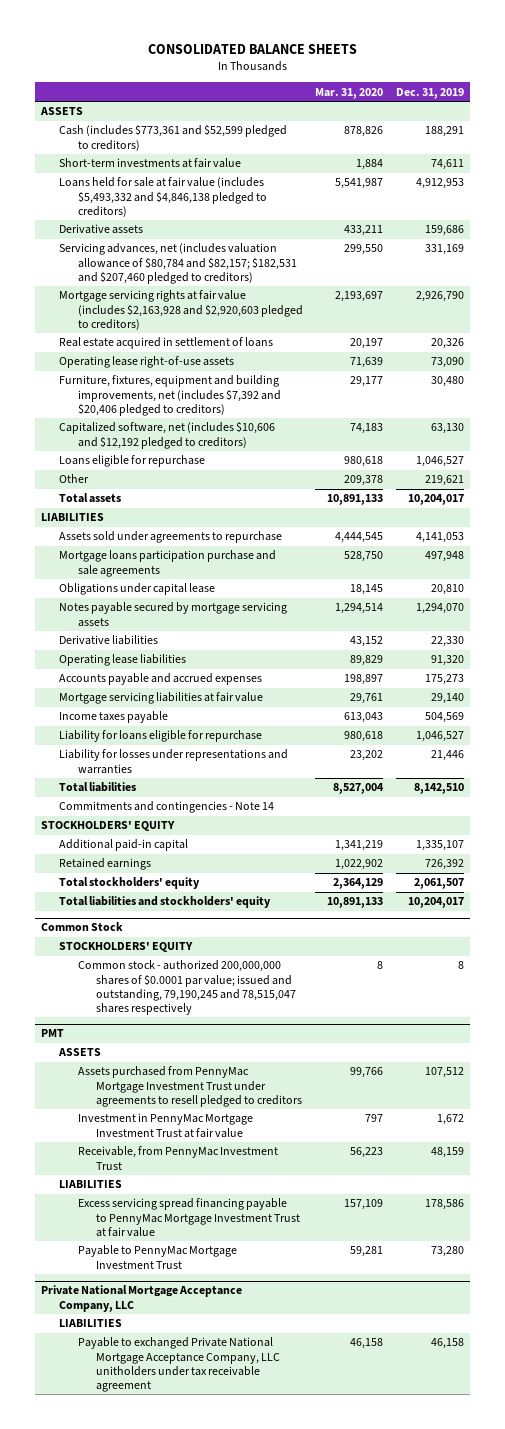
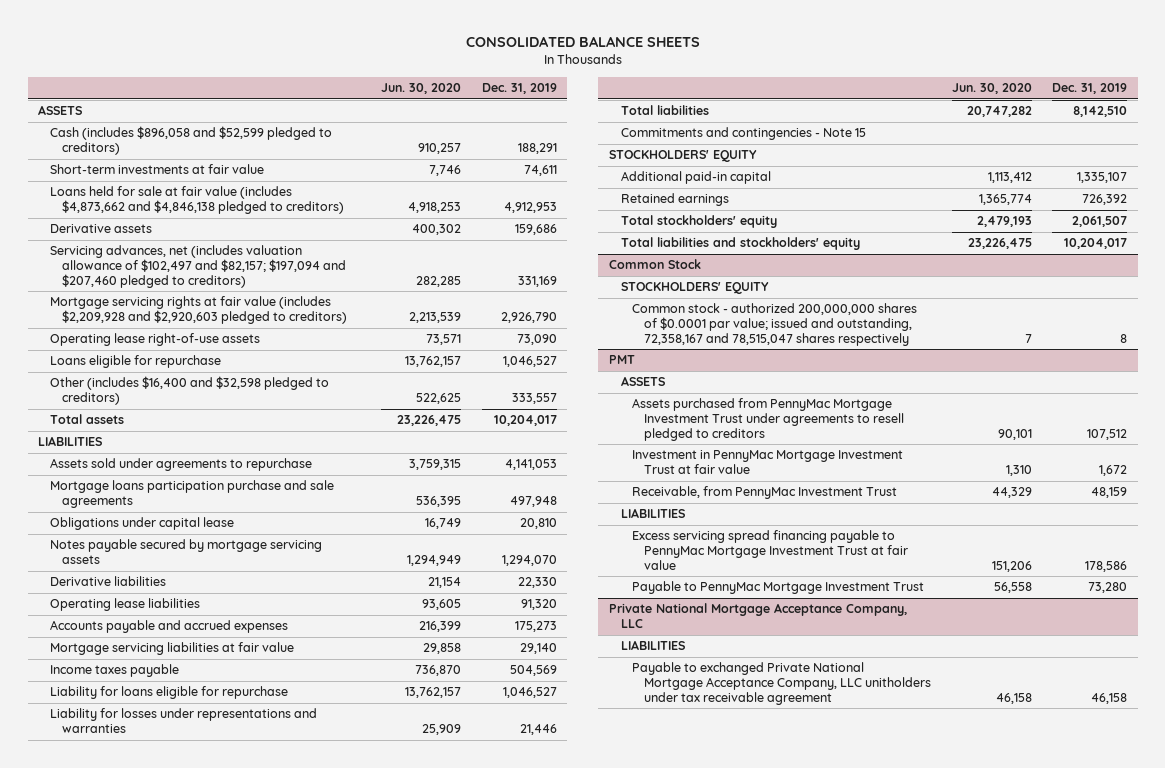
[315,87,384,99] Mar. 31, 2020 -> none
none -> [381,83,462,95] Jun. 30, 2020
[59,125,288,151] Cash (includes $773,361 and $52,599 pledged to creditors) -> [49,126,332,156] Cash (includes $896,058 and $52,599 pledged to creditors)
[59,177,267,217] Loans held for sale at fair value (includes $5,493,332 and $4,846,138 pledged to creditors) -> [49,186,344,215] Loans held for sale at fair value (includes $4,873,662 and $4,846,138 pledged to creditors)
[59,337,274,350] Real estate acquired in settlement of loans -> none
[59,243,297,284] Servicing advances, net (includes valuation allowance of $80,784 and $82,157; $182,531 and $207,460 pledged to creditors) -> [49,245,346,289] Servicing advances, net (includes valuation allowance of $102,497 and $82,157; $197,094 and $207,460 pledged to creditors)
[59,290,303,330] Mortgage servicing rights at fair value (includes $2,163,928 and $2,920,603 pledged to creditors) -> [49,296,347,325] Mortgage servicing rights at fair value (includes $2,209,928 and $2,920,603 pledged to creditors)
[59,375,281,416] Furniture, fixtures, equipment and building improvements, net (includes $7,392 and $20,406 pledged to creditors) -> none
[59,422,276,449] Capitalized software, net (includes $10,606 and $12,192 pledged to creditors) -> none
[59,474,90,484] Other -> none
none -> [49,376,329,406] Other (includes $16,400 and $32,598 pledged to creditors)
[59,801,275,814] Commitments and contingencies - Note 14 -> [620,127,866,141] Commitments and contingencies - Note 15
[77,960,296,1015] Common stock - authorized 200,000,000 shares of $0.0001 par value; issued and outstanding, 79,190,245 and 78,515,047 shares respectively -> [632,303,918,347] Common stock - authorized 200,000,000 shares of $0.0001 par value; issued and outstanding, 72,358,167 and 78,515,047 shares respectively

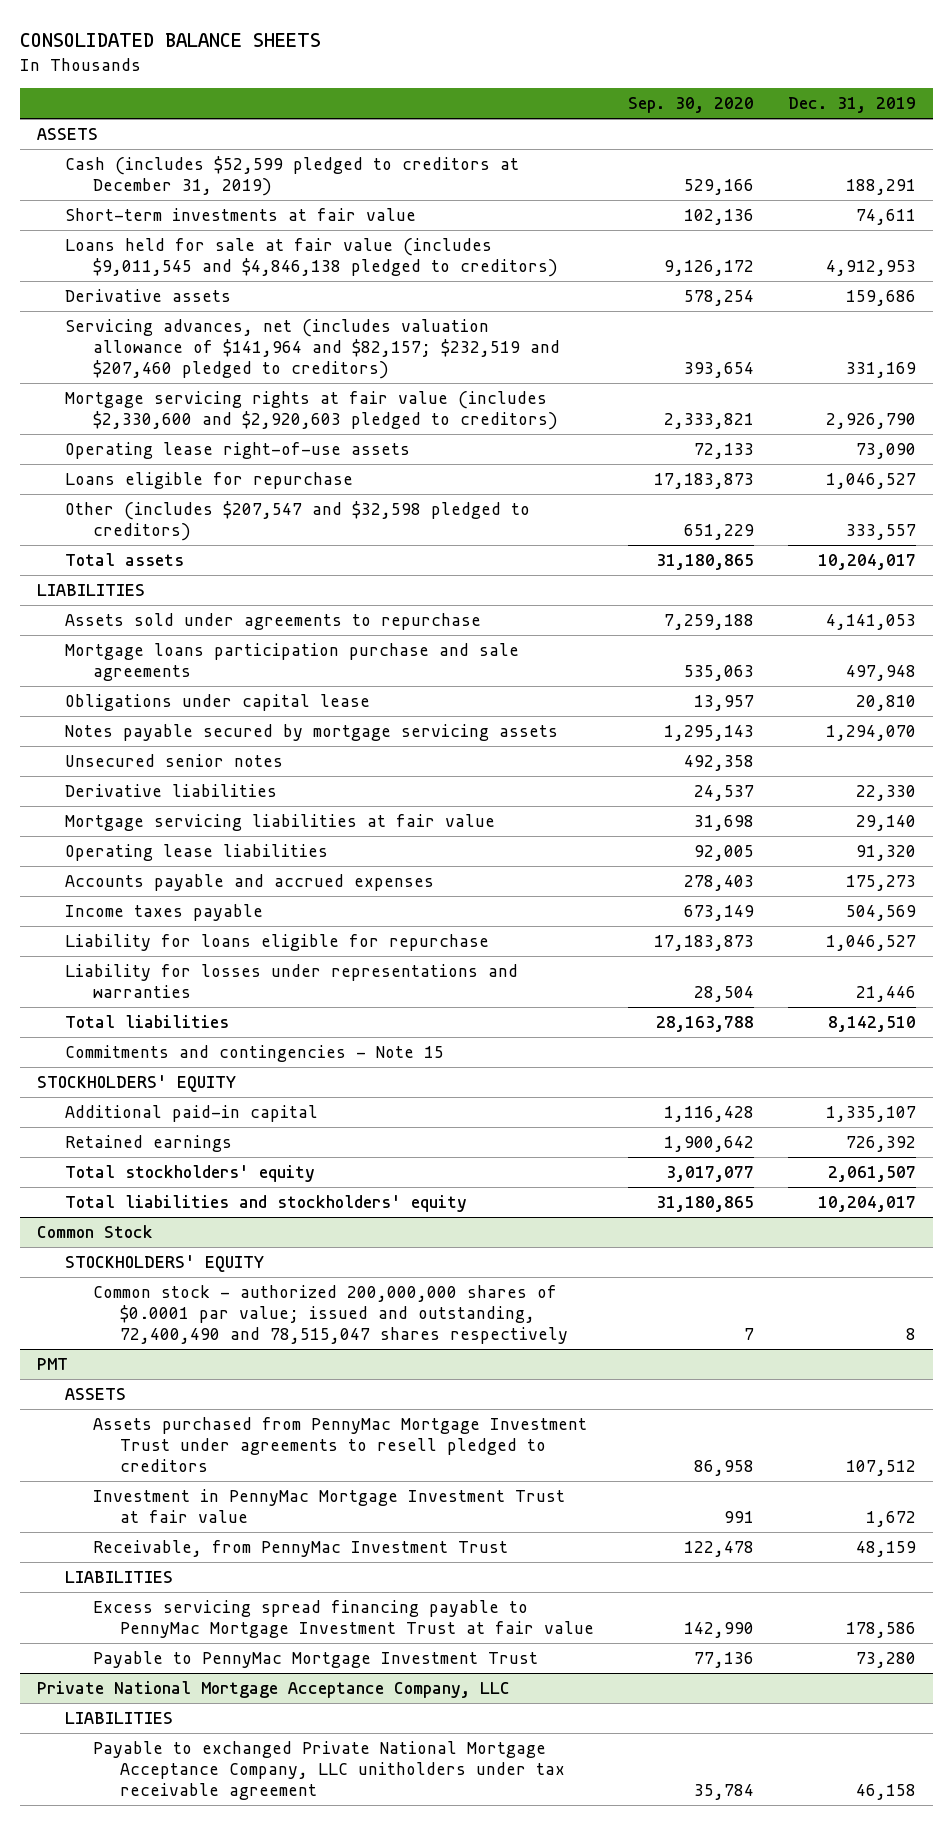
[381,83,462,95] Jun. 30, 2020 -> none
none -> [628,97,755,114] Sep. 30, 2020
[49,126,332,156] Cash (includes $896,058 and $52,599 pledged to creditors) -> [64,155,519,196] Cash (includes $52,599 pledged to creditors at December 31, 2019)
[49,186,344,215] Loans held for sale at fair value (includes $4,873,662 and $4,846,138 pledged to creditors) -> [64,237,558,277] Loans held for sale at fair value (includes $9,011,545 and $4,846,138 pledged to creditors)
[49,245,346,289] Servicing advances, net (includes valuation allowance of $102,497 and $82,157; $197,094 and $207,460 pledged to creditors) -> [64,318,560,380] Servicing advances, net (includes valuation allowance of $141,964 and $82,157; $232,519 and $207,460 pledged to creditors)
[49,296,347,325] Mortgage servicing rights at fair value (includes $2,209,928 and $2,920,603 pledged to creditors) -> [64,390,558,430] Mortgage servicing rights at fair value (includes $2,330,600 and $2,920,603 pledged to creditors)
[49,376,329,406] Other (includes $16,400 and $32,598 pledged to creditors) -> [64,500,530,541] Other (includes $207,547 and $32,598 pledged to creditors)
none -> [64,753,283,767] Unsecured senior notes
[49,642,294,656] Mortgage servicing liabilities at fair value -> [64,813,495,831] Mortgage servicing liabilities at fair value
[632,303,918,347] Common stock - authorized 200,000,000 shares of $0.0001 par value; issued and outstanding, 72,358,167 and 78,515,047 shares respectively -> [92,1284,569,1345] Common stock - authorized 200,000,000 shares of $0.0001 par value; issued and outstanding, 72,400,490 and 78,515,047 shares respectively

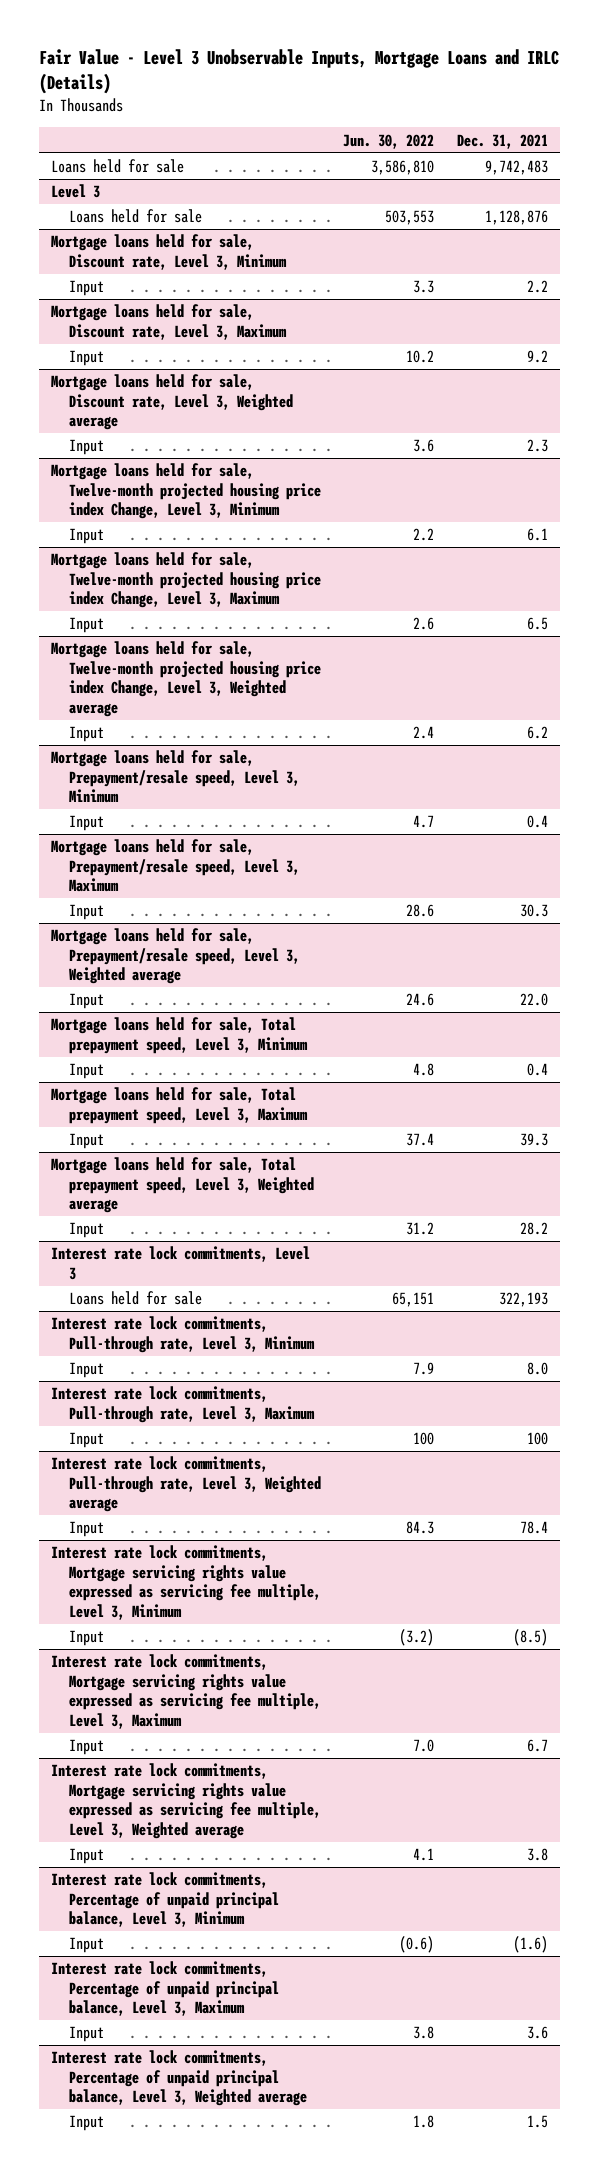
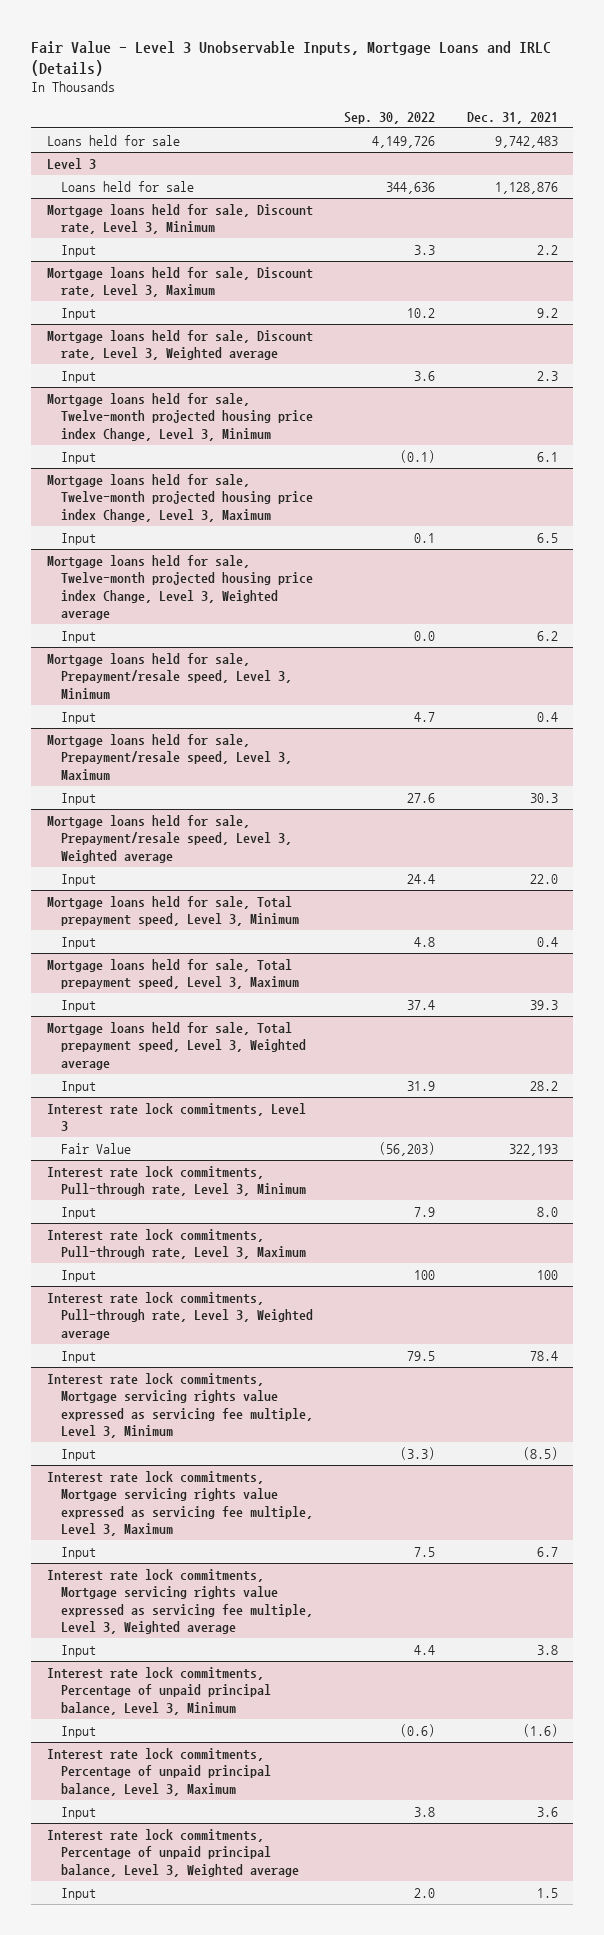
[343,133,435,149] Jun. 30, 2022 -> none
none -> [344,111,436,124] Sep. 30, 2022
[68,1291,202,1306] Loans held for sale -> [61,1142,132,1154] Fair Value

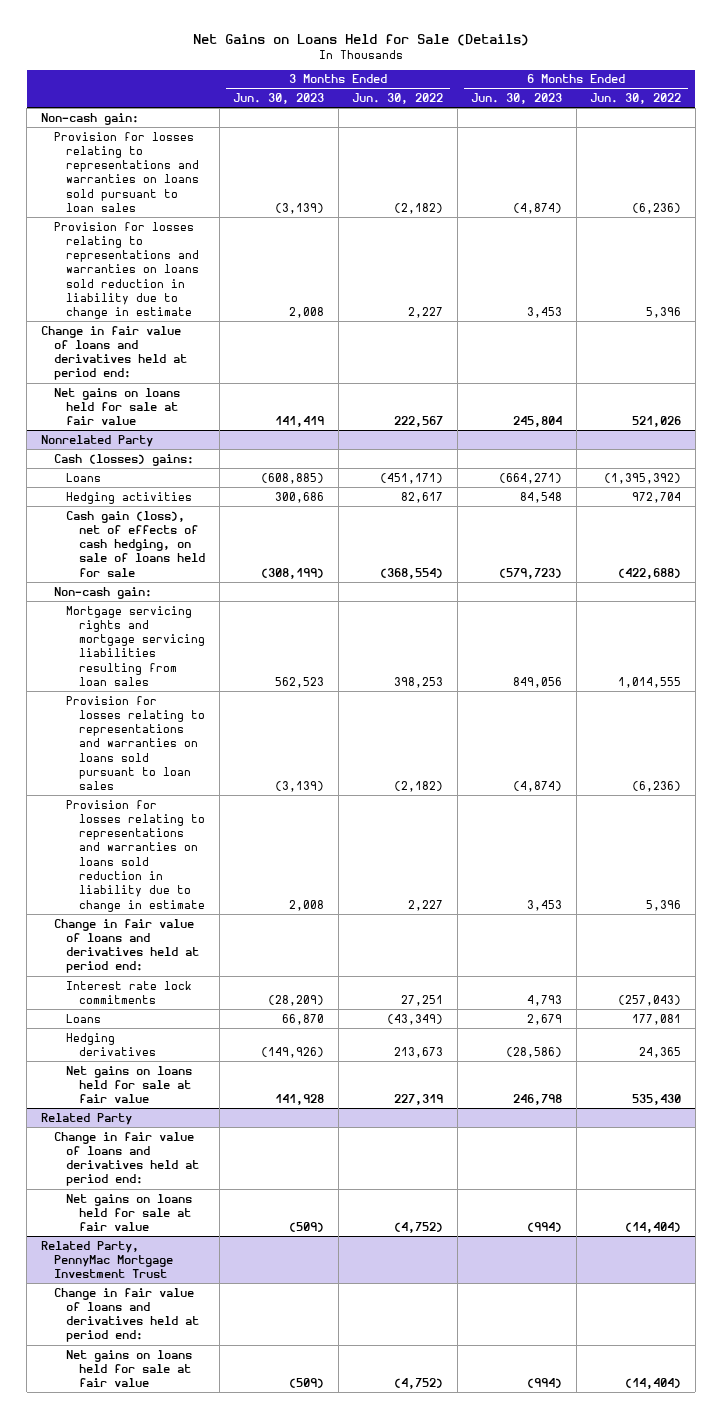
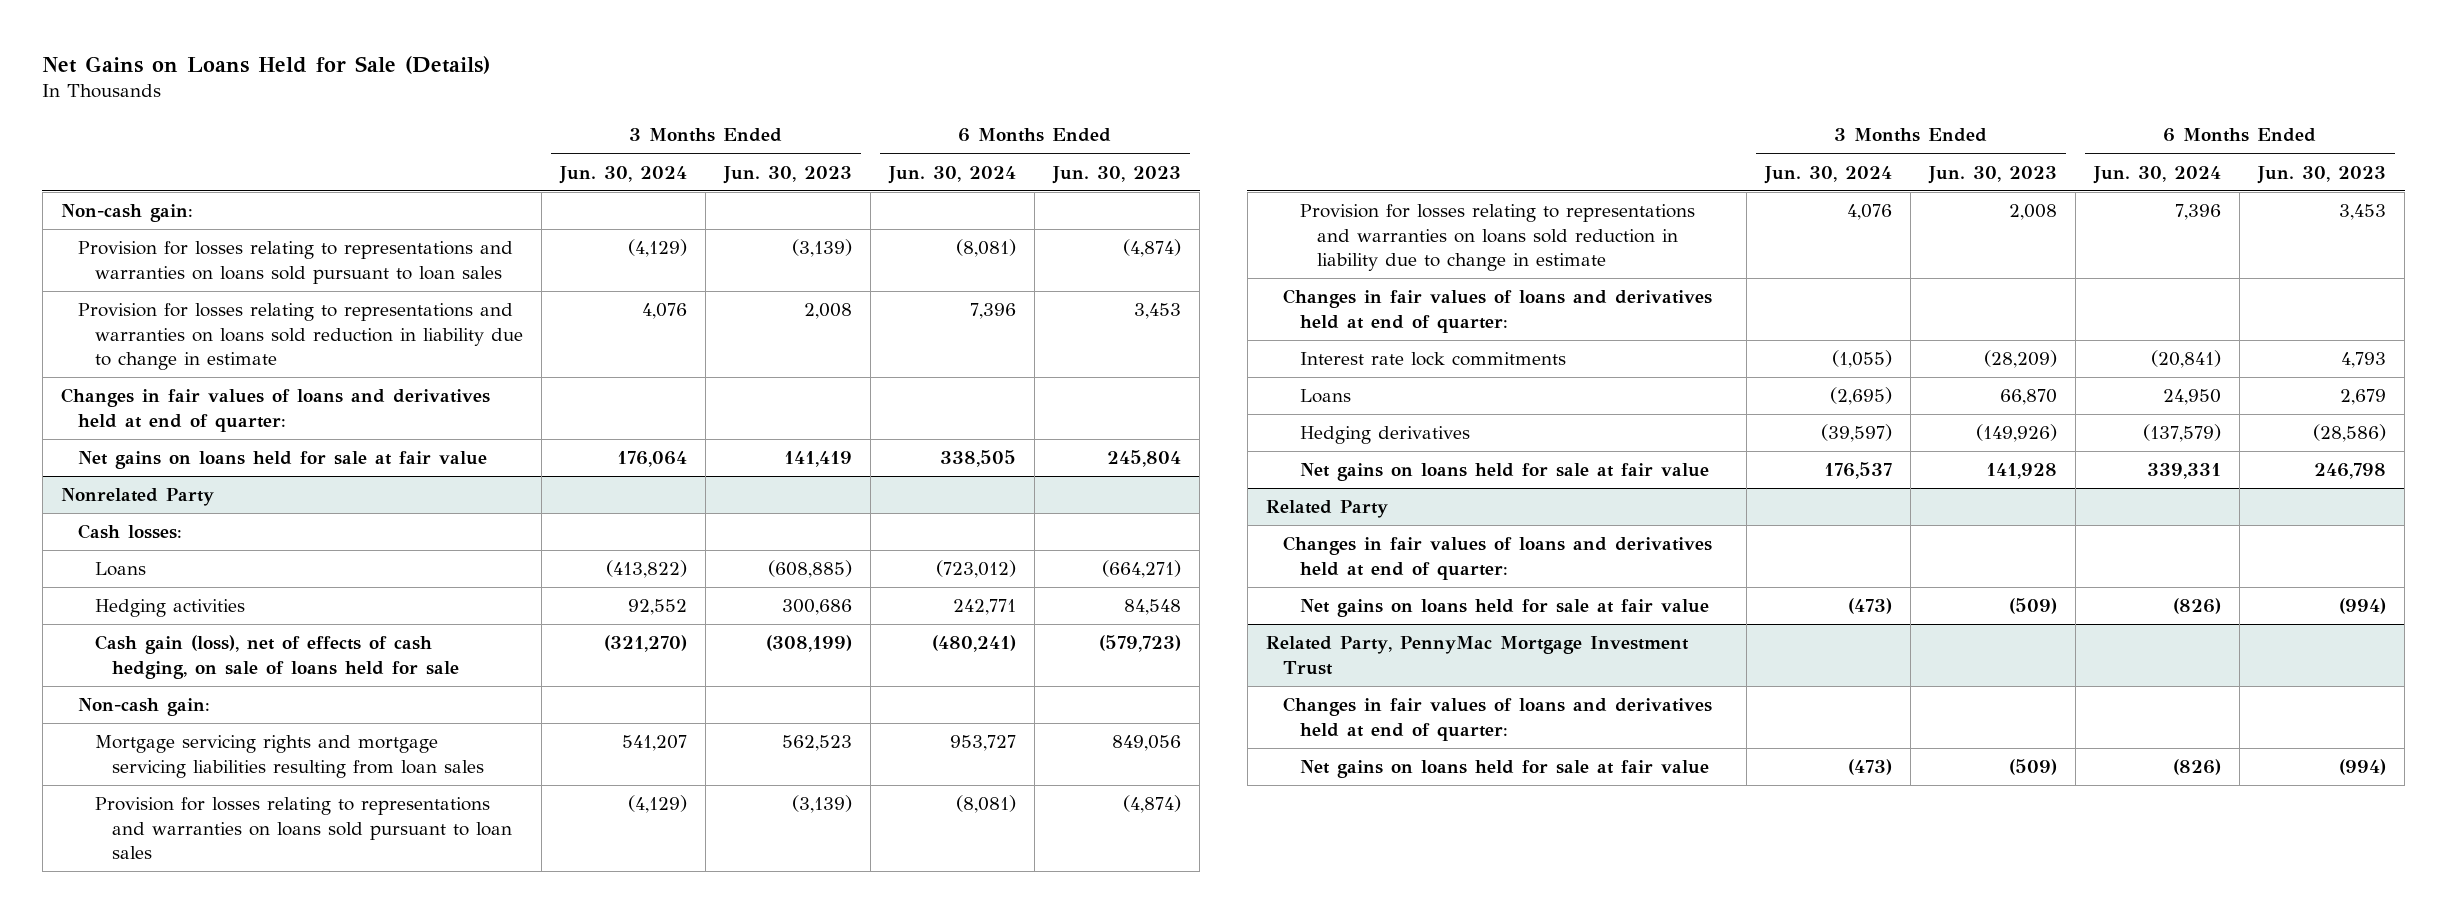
[352,93,444,105] Jun. 30, 2022 -> none
[590,93,682,105] Jun. 30, 2022 -> none
none -> [559,165,688,184] Jun. 30, 2024
none -> [888,165,1017,184] Jun. 30, 2024
[40,325,187,381] Change in fair value of loans and derivatives held at period end: -> [60,388,490,432] Changes in fair values of loans and derivatives held at end of quarter:
[53,453,194,466] Cash (losses) gains: -> [77,524,182,540] Cash losses:
[53,918,200,974] Change in fair value of loans and derivatives held at period end: -> [1282,289,1712,333] Changes in fair values of loans and derivatives held at end of quarter:
[53,1131,200,1187] Change in fair value of loans and derivatives held at period end: -> [1282,536,1712,580] Changes in fair values of loans and derivatives held at end of quarter:
[53,1287,200,1343] Change in fair value of loans and derivatives held at period end: -> [1282,697,1712,741] Changes in fair values of loans and derivatives held at end of quarter:

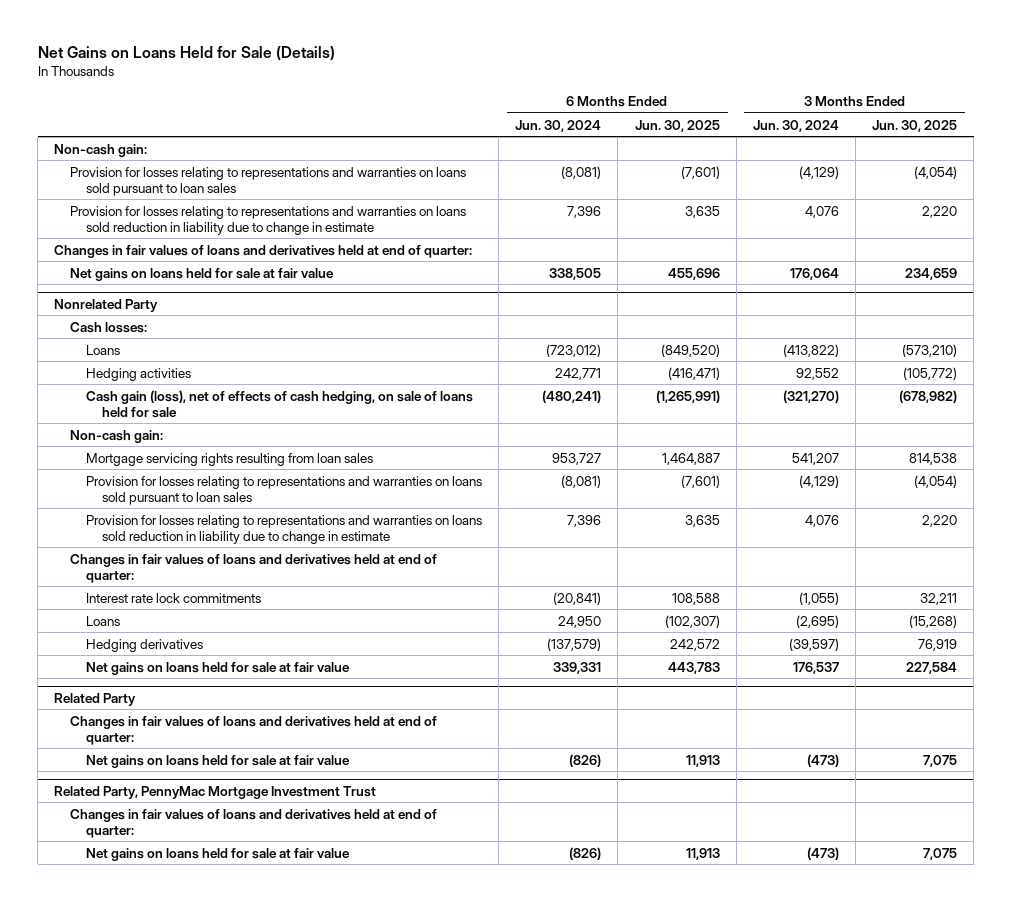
[723,165,853,184] Jun. 30, 2023 -> none
[1052,165,1182,184] Jun. 30, 2023 -> none
none -> [634,119,720,132] Jun. 30, 2025
none -> [872,119,958,132] Jun. 30, 2025
[95,735,485,778] Mortgage servicing rights and mortgage servicing liabilities resulting from loan sales -> [86,452,374,466] Mortgage servicing rights resulting from loan sales

